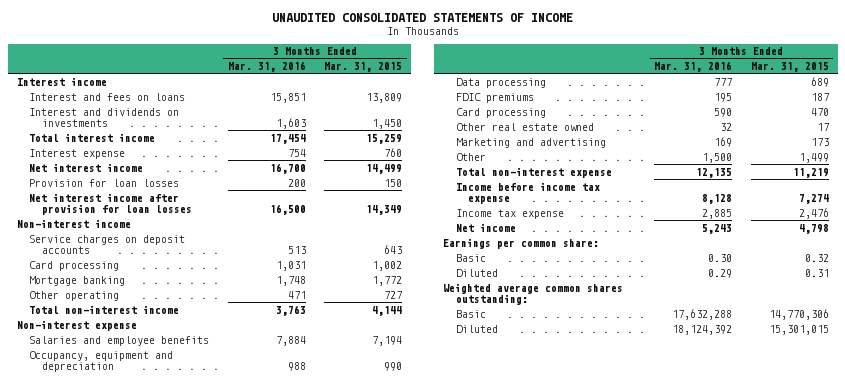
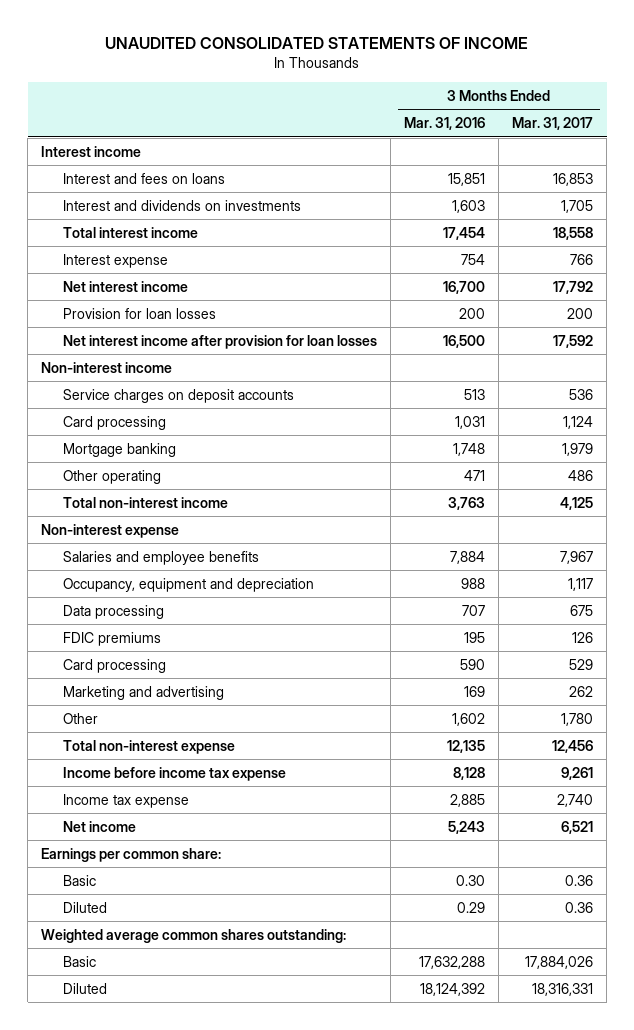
[324,62,403,73] Mar. 31, 2015 -> none
none -> [512,117,594,131] Mar. 31, 2017
[714,77,733,86] 777 -> [462,604,486,616] 707
[455,122,594,131] Other real estate owned -> none
[702,152,733,163] 1,500 -> [452,712,486,726] 1,602

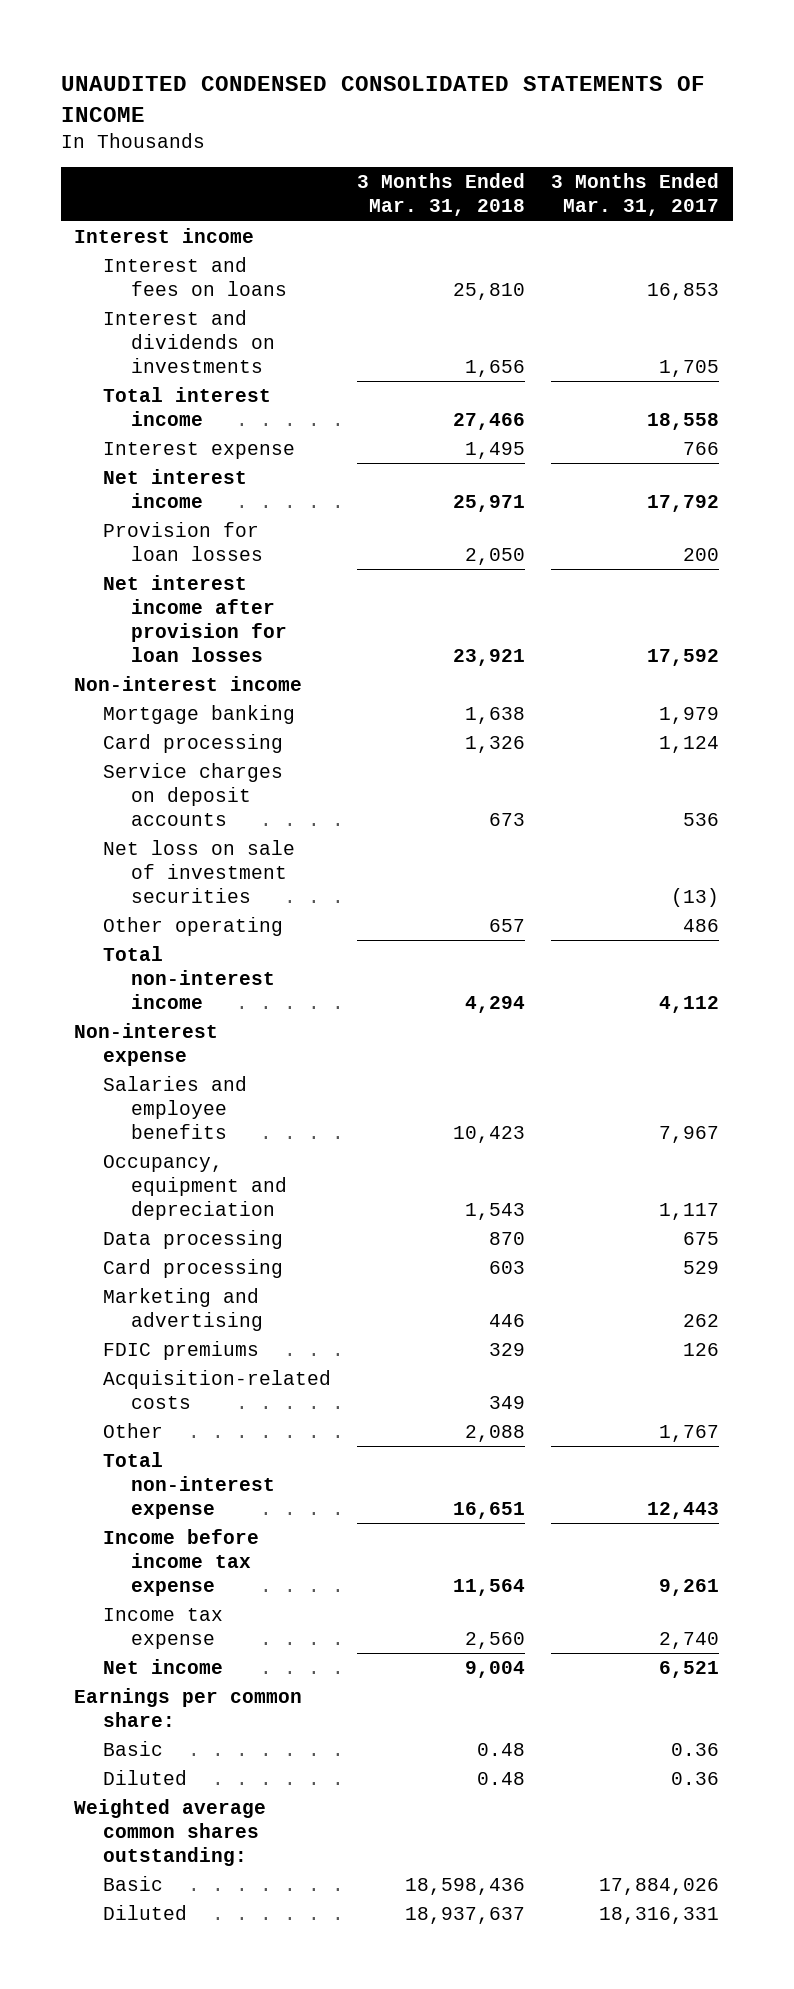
[105,37,529,50] UNAUDITED CONSOLIDATED STATEMENTS OF INCOME -> [61,76,706,122] UNAUDITED CONDENSED CONSOLIDATED STATEMENTS OF INCOME
[404,117,486,131] Mar. 31, 2016 -> none
none -> [357,173,526,217] 3 Months Ended Mar. 31, 2018
[63,415,167,430] Card processing -> [102,734,283,754] Card processing
[63,388,295,403] Service charges on deposit accounts -> [102,763,283,826] Service charges on deposit accounts
none -> [102,840,295,903] Net loss on sale of investment securities
[560,496,594,510] 4,125 -> [659,995,720,1013] 4,112
[63,631,162,646] FDIC premiums -> [102,1341,259,1361] FDIC premiums
none -> [102,1370,331,1410] Acquisition-related costs
[561,712,594,726] 1,780 -> [659,1425,720,1443] 1,767
[552,739,594,753] 12,456 -> [647,1501,720,1519] 12,443

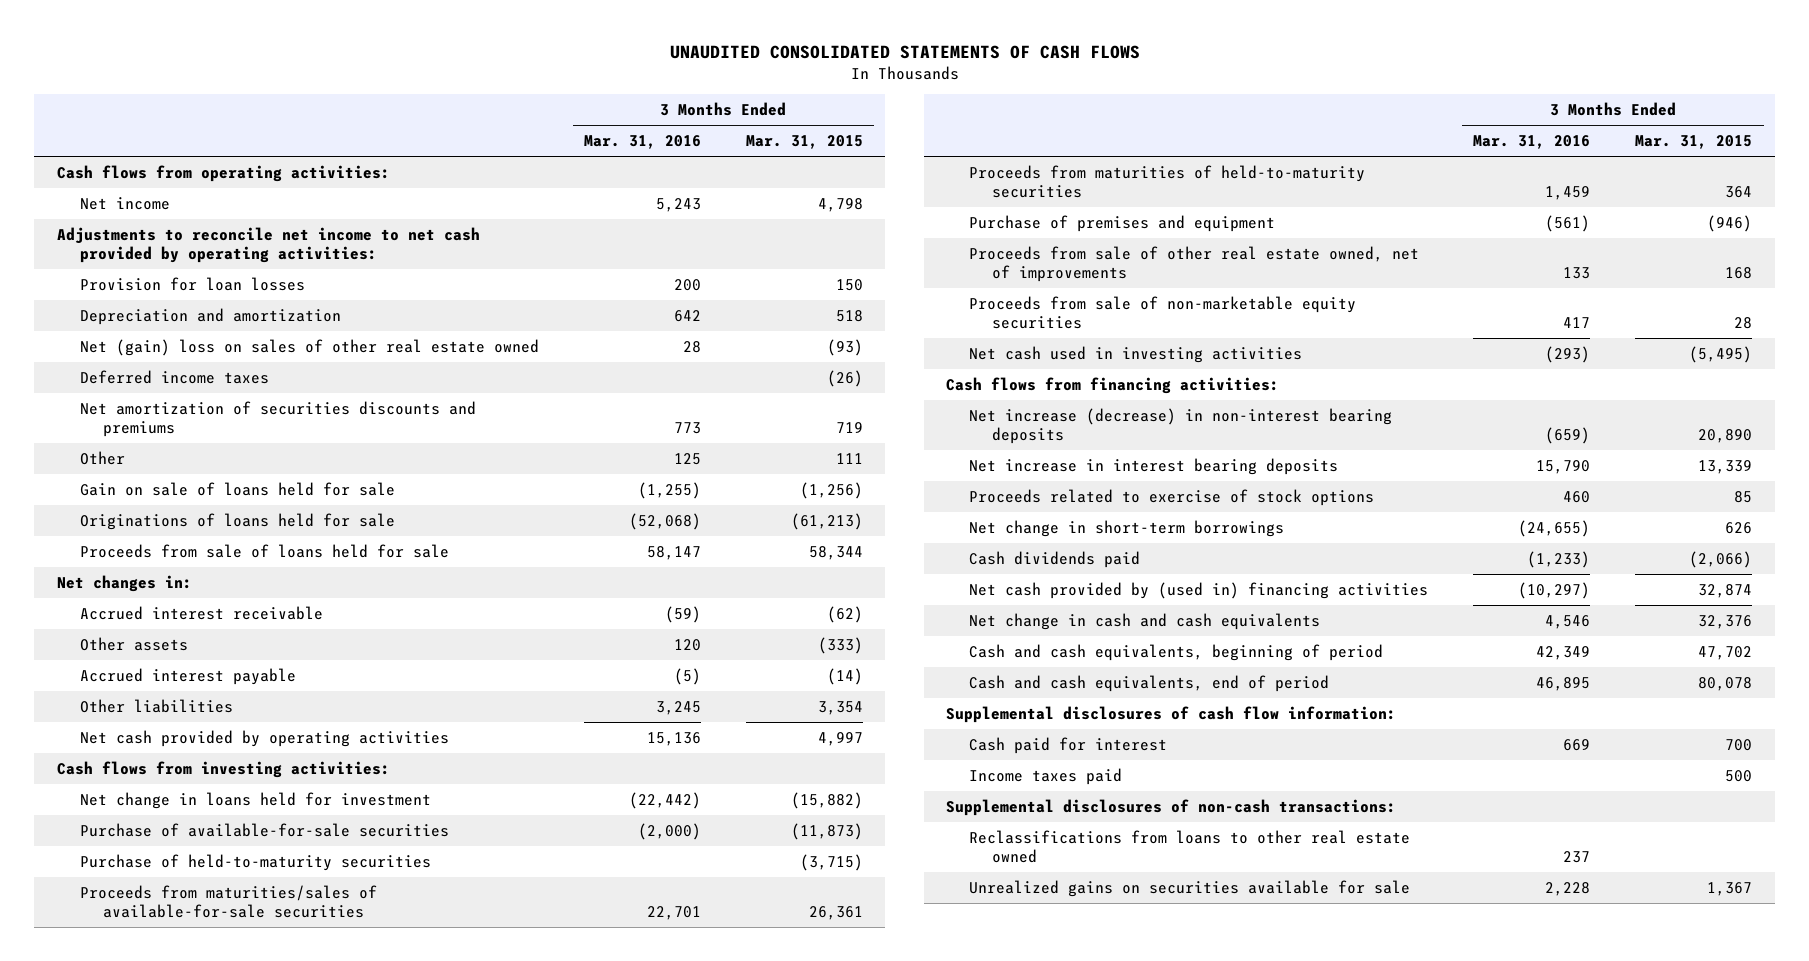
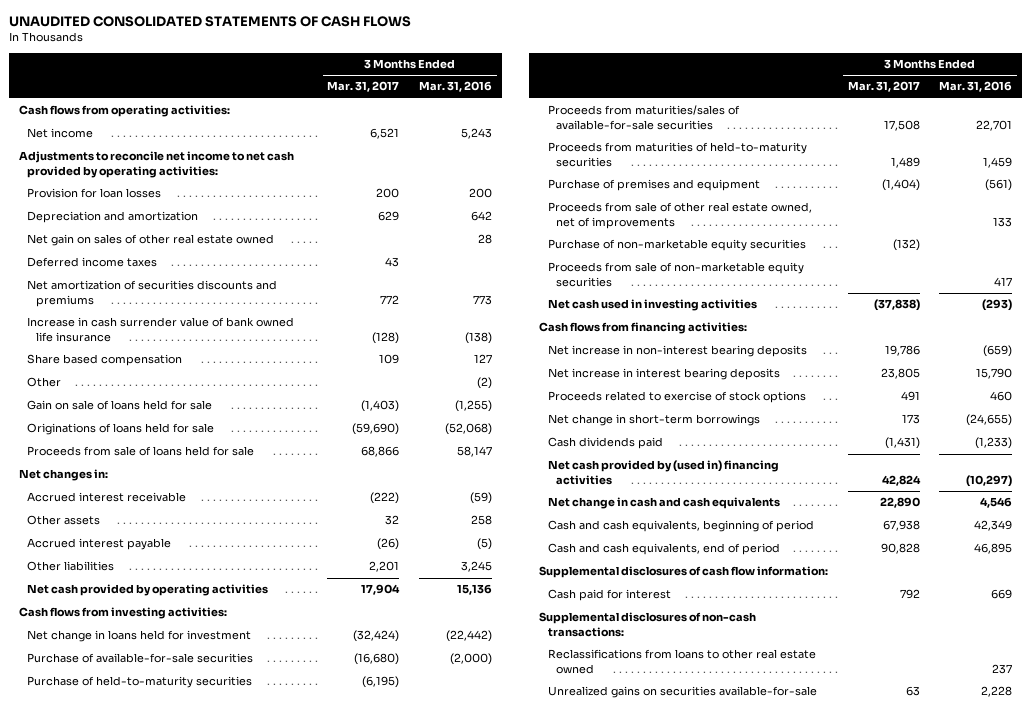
[745,135,863,150] Mar. 31, 2015 -> none
none -> [327,81,400,93] Mar. 31, 2017
[79,338,539,356] Net (gain) loss on sales of other real estate owned -> [27,234,275,247] Net gain on sales of other real estate owned
none -> [27,317,295,342] Increase in cash surrender value of bank owned life insurance
none -> [27,354,183,367] Share based compensation
[673,452,701,465] 125 -> [476,377,492,390] (2)
[673,638,701,651] 120 -> [470,515,492,526] 258
none -> [547,239,806,252] Purchase of non-marketable equity securities
[969,407,1393,444] Net increase (decrease) in non-interest bearing deposits -> [547,345,807,358] Net increase in non-interest bearing deposits
[969,767,1123,785] Income taxes paid -> none
[969,879,1411,897] Unrealized gains on securities available for sale -> [547,686,817,699] Unrealized gains on securities available-for-sale

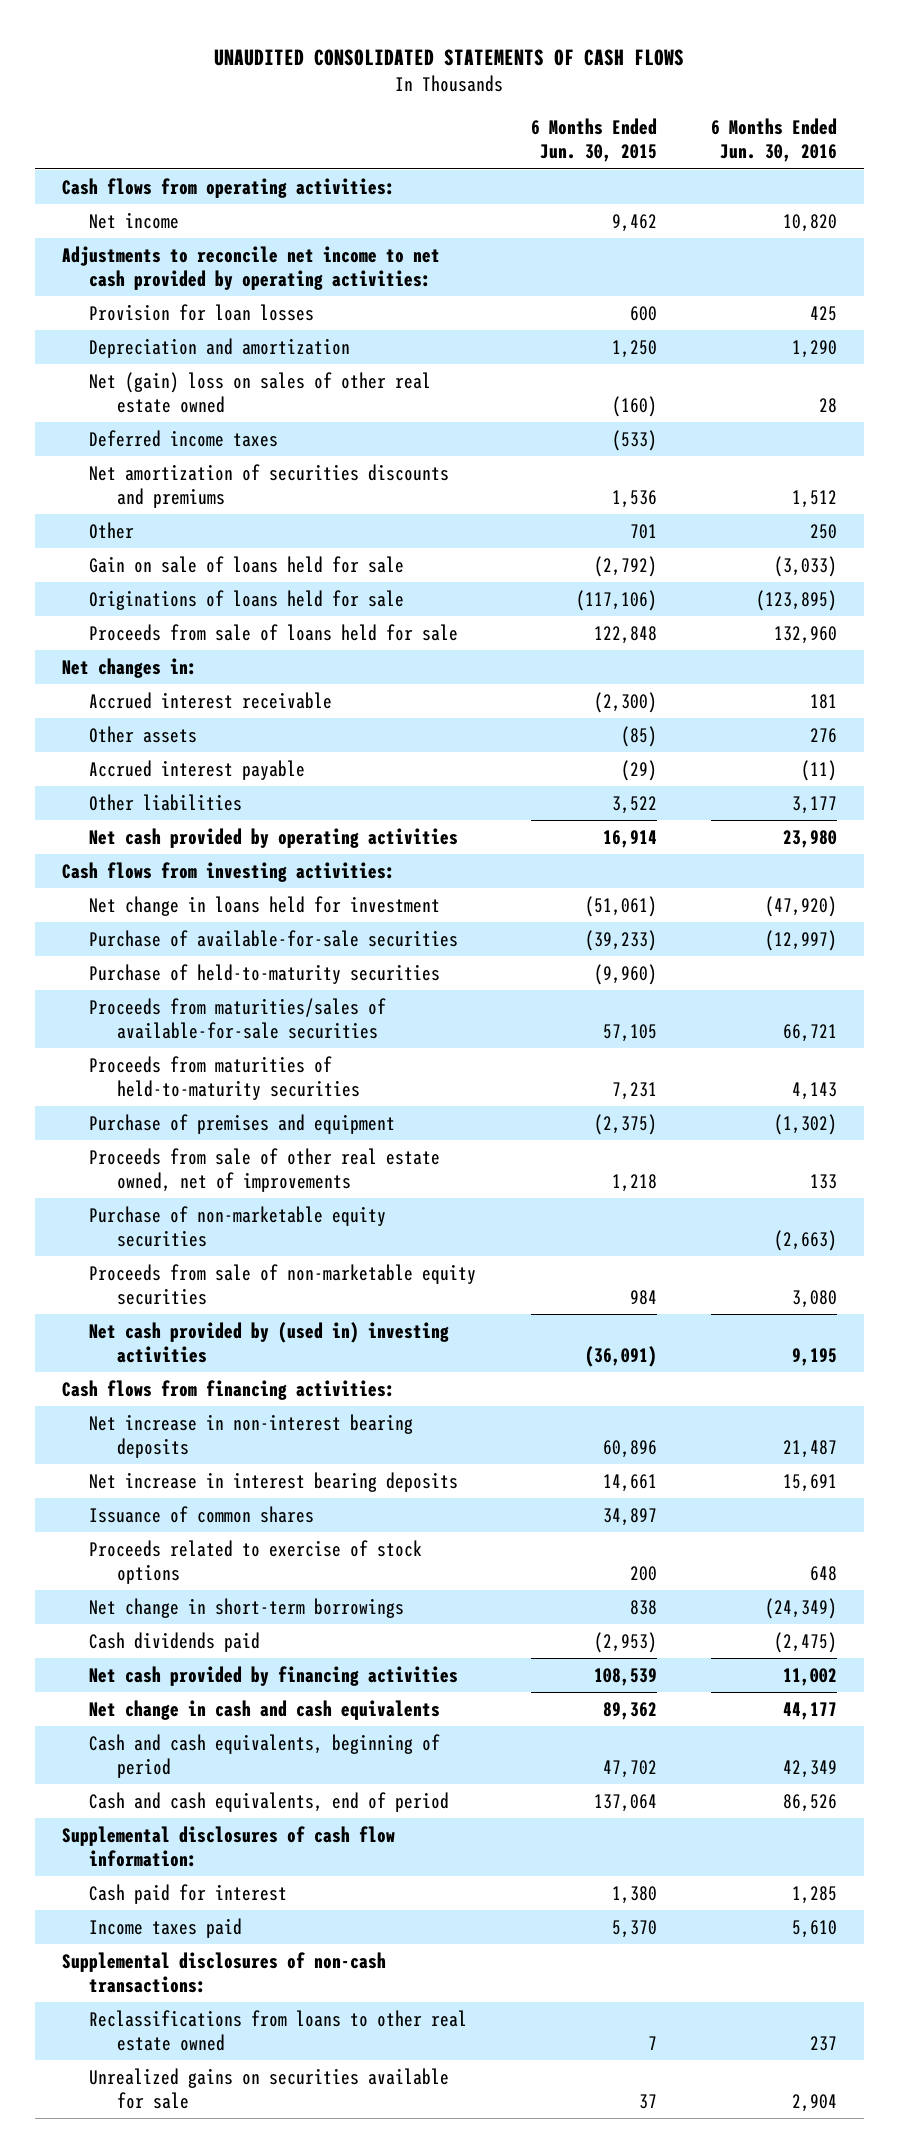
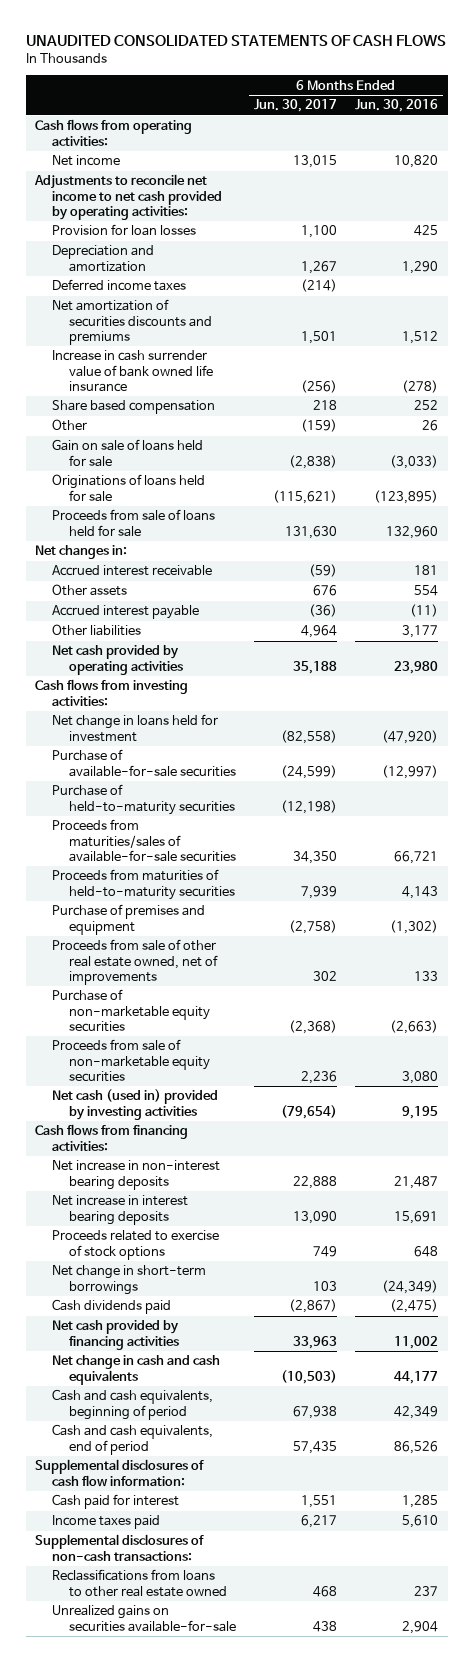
[530,118,657,163] 6 Months Ended Jun. 30, 2015 -> none
none -> [253,99,337,113] Jun. 30, 2017
[89,371,432,413] Net (gain) loss on sales of other real estate owned -> none
none -> [52,350,213,392] Increase in cash surrender value of bank owned life insurance
none -> [52,400,216,415] Share based compensation
[809,523,837,539] 250 -> [422,420,439,432] 26
[809,727,837,743] 276 -> [414,585,439,597] 554
[89,1321,450,1363] Net cash provided by (used in) investing activities -> [52,1089,219,1120] Net cash (used in) provided by investing activities
[89,1505,315,1523] Issuance of common shares -> none
[89,2067,450,2109] Unrealized gains on securities available for sale -> [52,1605,236,1632] Unrealized gains on securities available-for-sale

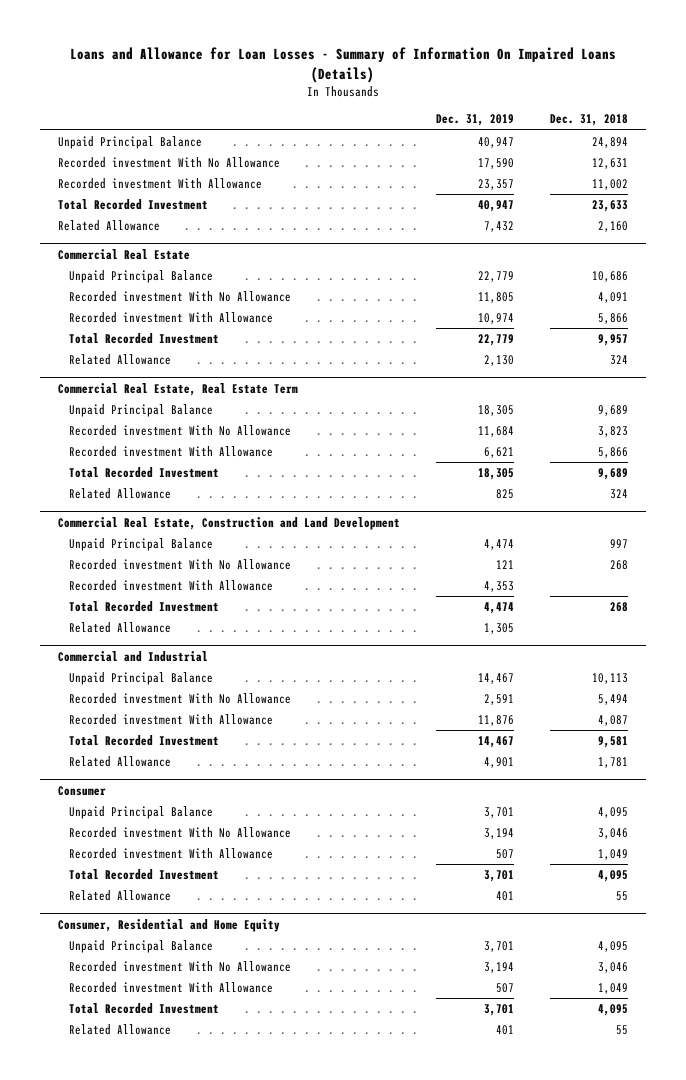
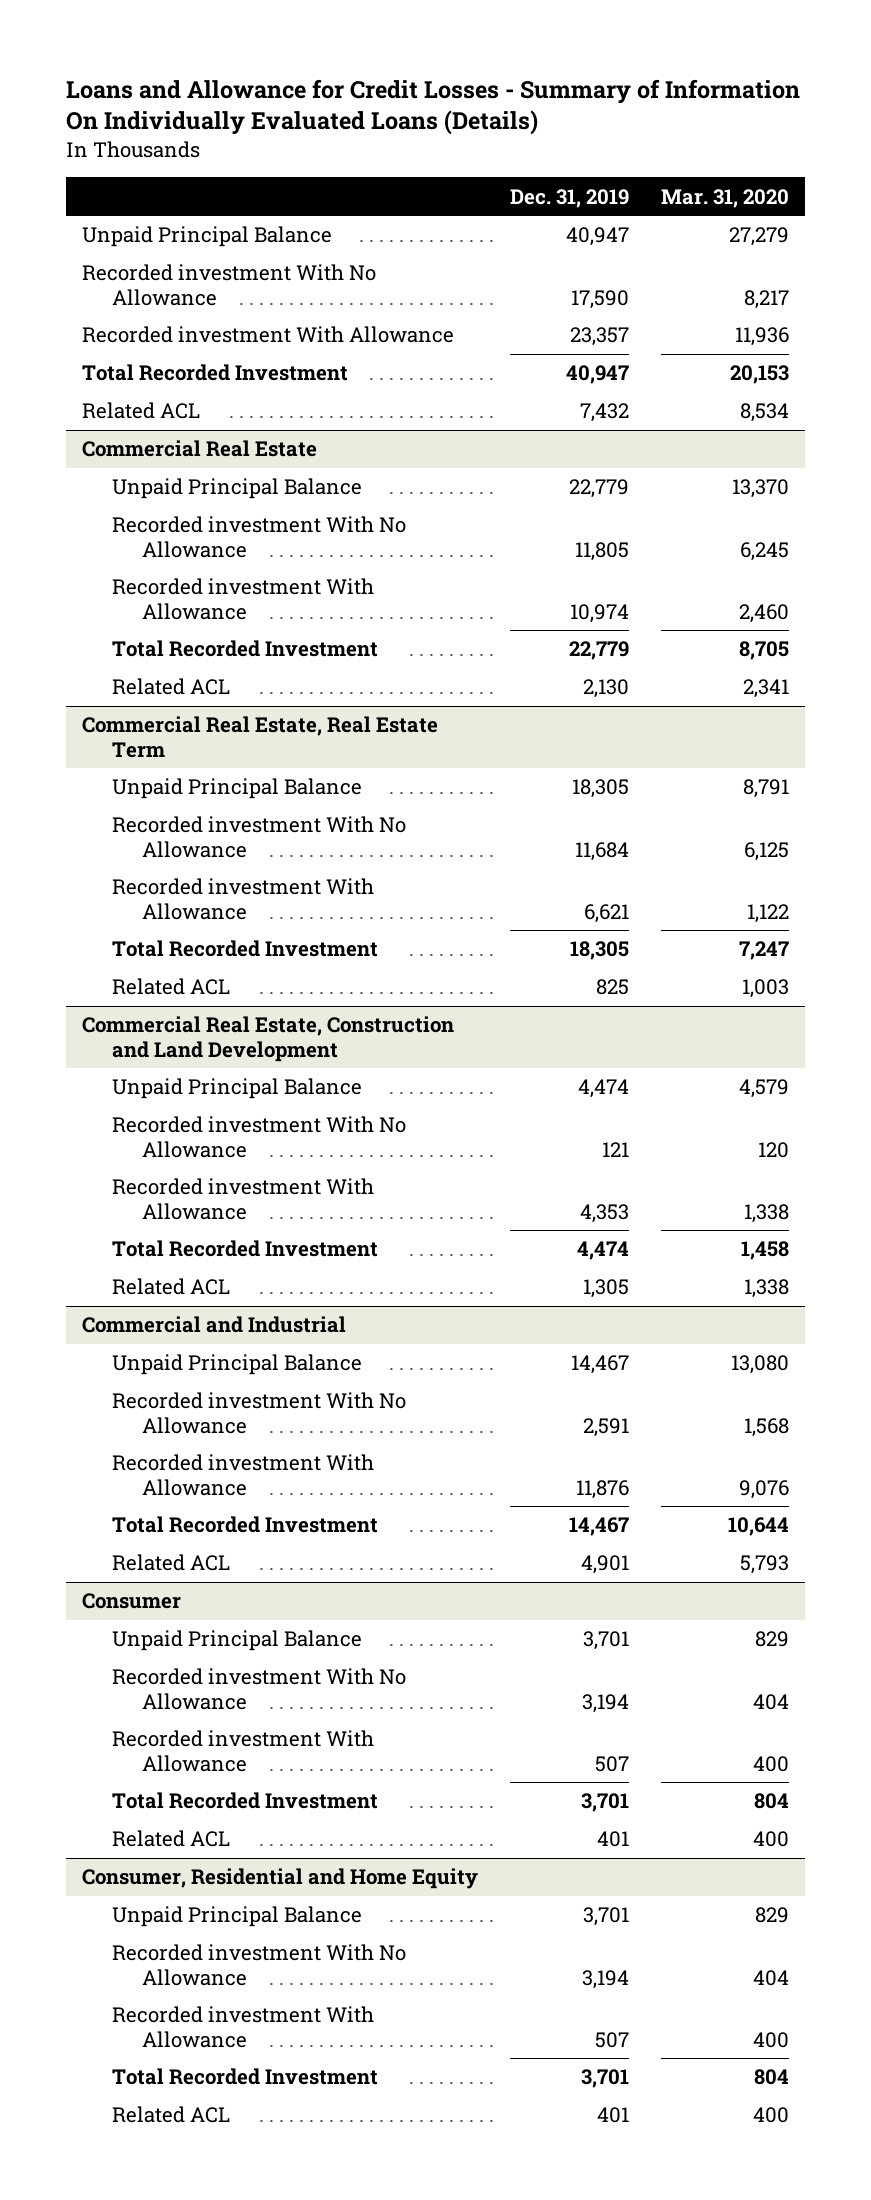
[69,47,616,83] Loans and Allowance for Loan Losses - Summary of Information On Impaired Loans (Details) -> [65,78,800,136] Loans and Allowance for Credit Losses - Summary of Information On Individually Evaluated Loans (Details)
[549,114,628,127] Dec. 31, 2018 -> none
none -> [661,188,790,208] Mar. 31, 2020
[57,220,160,232] Related Allowance -> [81,402,200,420] Related ACL
[69,354,172,366] Related Allowance -> [111,678,230,696] Related ACL
[69,488,172,500] Related Allowance -> [111,978,230,996] Related ACL
[69,622,172,634] Related Allowance -> [111,1278,230,1296] Related ACL
[69,756,172,768] Related Allowance -> [111,1554,230,1572] Related ACL
[69,890,172,902] Related Allowance -> [111,1830,230,1848] Related ACL
[69,1024,172,1036] Related Allowance -> [111,2106,230,2124] Related ACL

